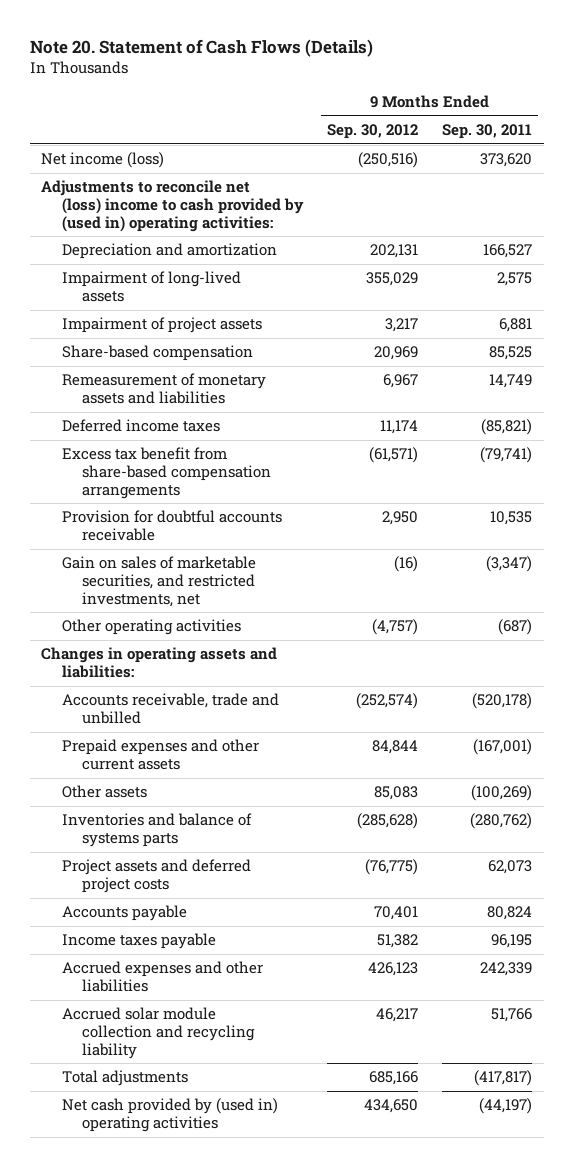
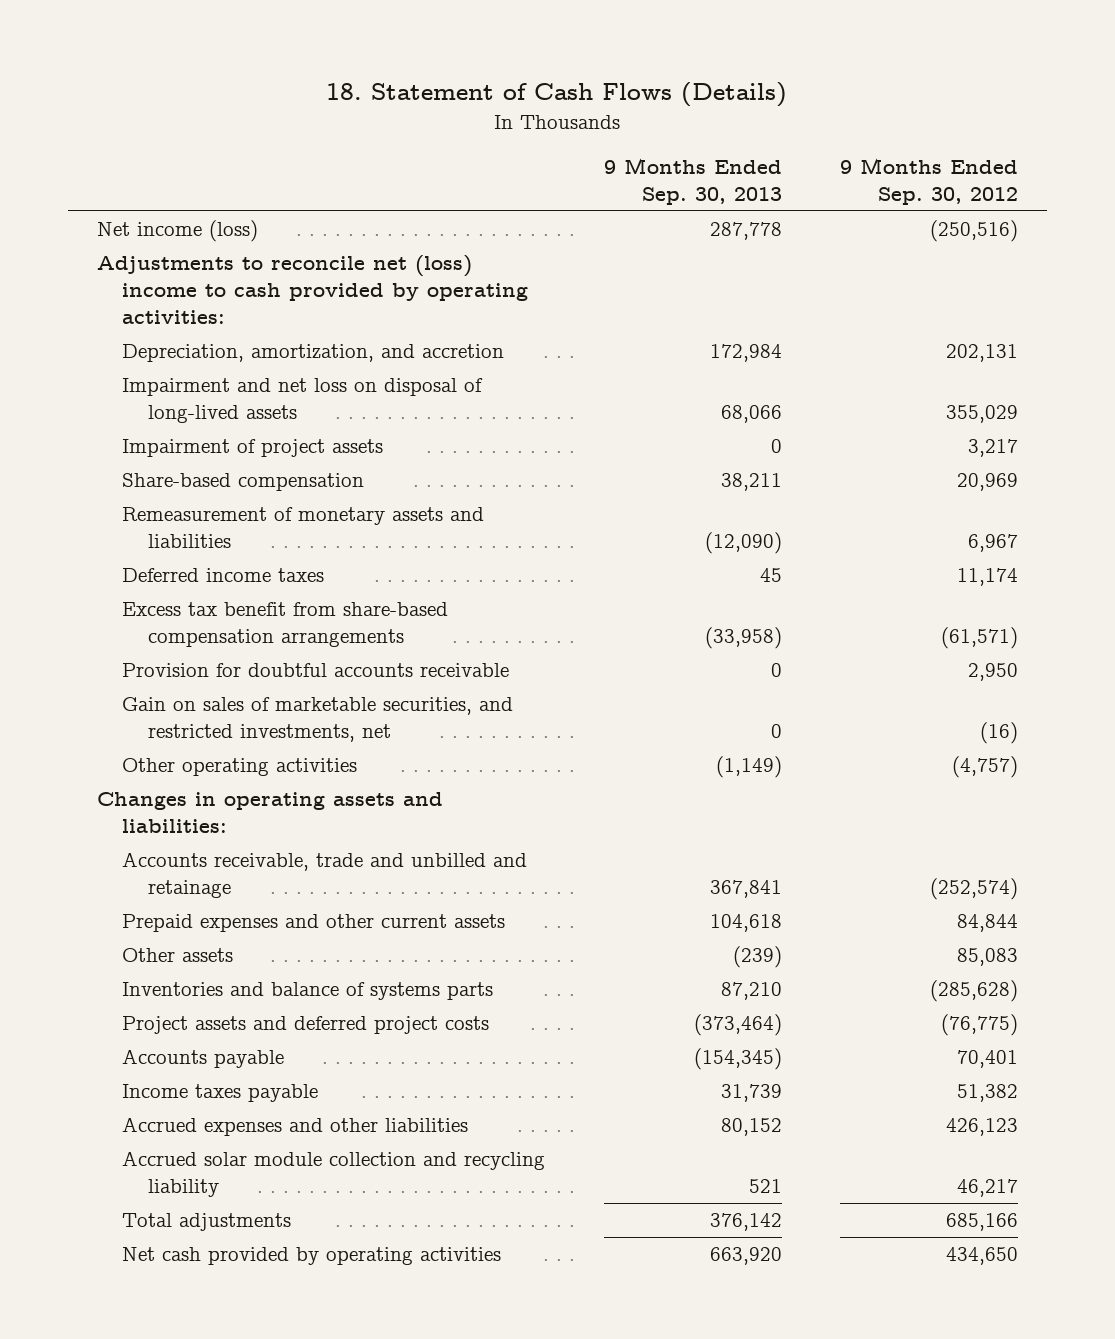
[29,38,373,57] Note 20. Statement of Cash Flows (Details) -> [326,82,788,108] 18. Statement of Cash Flows (Details)
[442,124,533,140] Sep. 30, 2011 -> none
none -> [603,158,782,205] 9 Months Ended Sep. 30, 2013
[41,180,304,232] Adjustments to reconcile net (loss) income to cash provided by (used in) operating activities: -> [96,255,529,325] Adjustments to reconcile net (loss) income to cash provided by operating activities:
[61,243,277,260] Depreciation and amortization -> [122,344,505,363] Depreciation, amortization, and accretion
[61,271,241,303] Impairment of long-lived assets -> [122,378,484,424] Impairment and net loss on disposal of long-lived assets
[61,693,279,725] Accounts receivable, trade and unbilled -> [122,852,528,899] Accounts receivable, trade and unbilled and retainage
[61,1098,278,1133] Net cash provided by (used in) operating activities -> [122,1247,502,1266] Net cash provided by operating activities

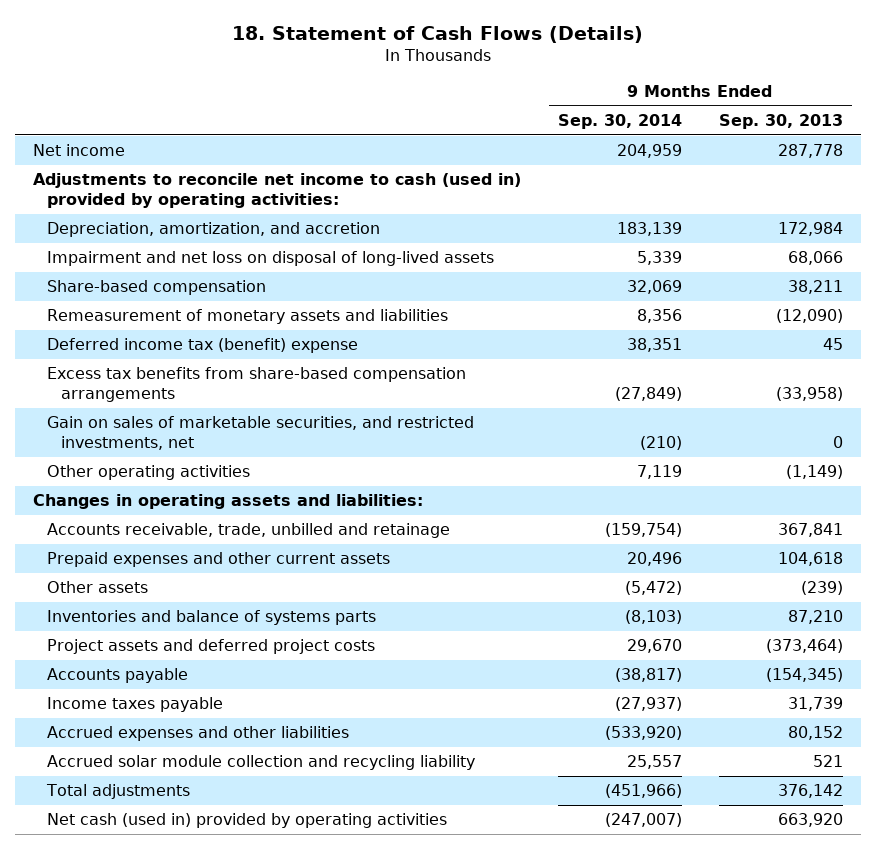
[839,158,1018,205] 9 Months Ended Sep. 30, 2012 -> none
none -> [558,114,683,130] Sep. 30, 2014
[96,220,258,243] Net income (loss) -> [33,144,126,157] Net income
[96,255,529,325] Adjustments to reconcile net (loss) income to cash provided by operating activities: -> [33,173,522,209] Adjustments to reconcile net income to cash (used in) provided by operating activities:
[122,439,384,458] Impairment of project assets -> none
[122,663,510,678] Provision for doubtful accounts receivable -> none
[122,568,325,583] Deferred income taxes -> [47,338,359,354] Deferred income tax (benefit) expense
[122,602,449,648] Excess tax benefit from share-based compensation arrangements -> [47,367,467,403] Excess tax benefits from share-based compensation arrangements
[122,852,528,899] Accounts receivable, trade and unbilled and retainage -> [47,523,451,539] Accounts receivable, trade, unbilled and retainage
[122,1247,502,1266] Net cash provided by operating activities -> [47,813,448,829] Net cash (used in) provided by operating activities

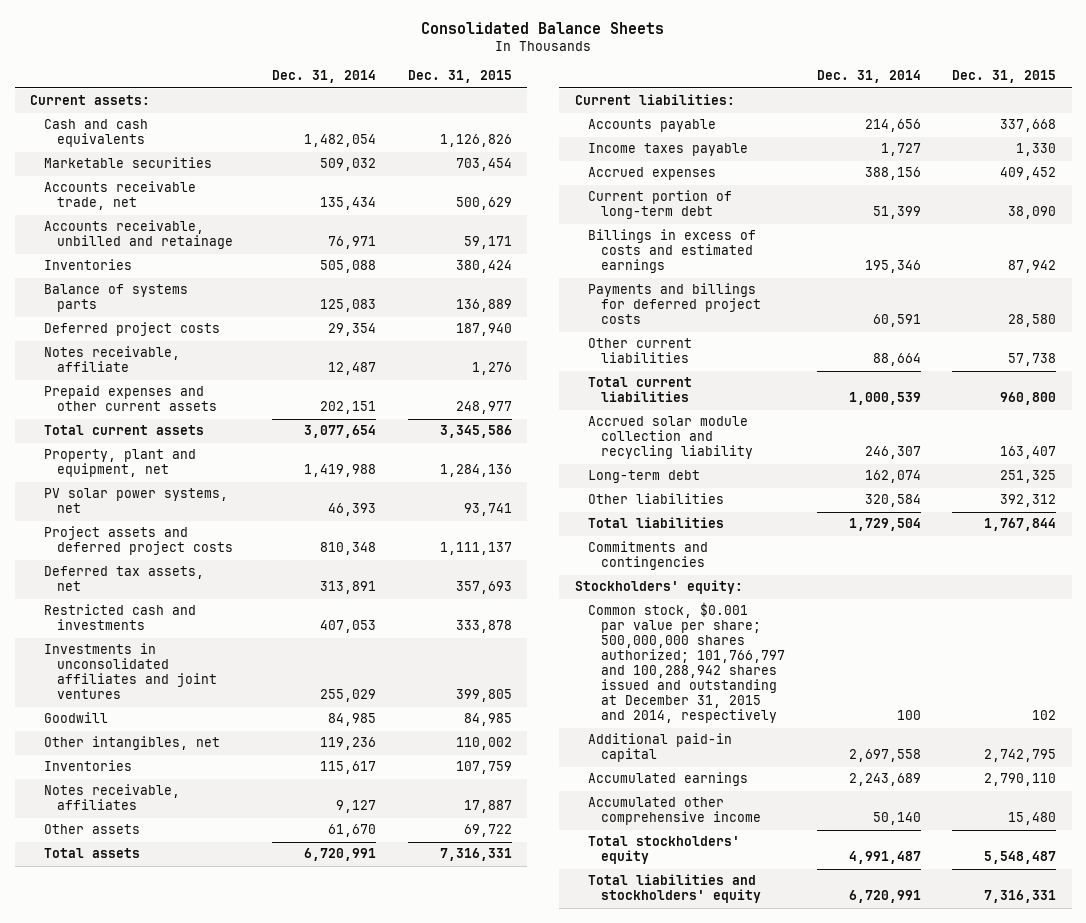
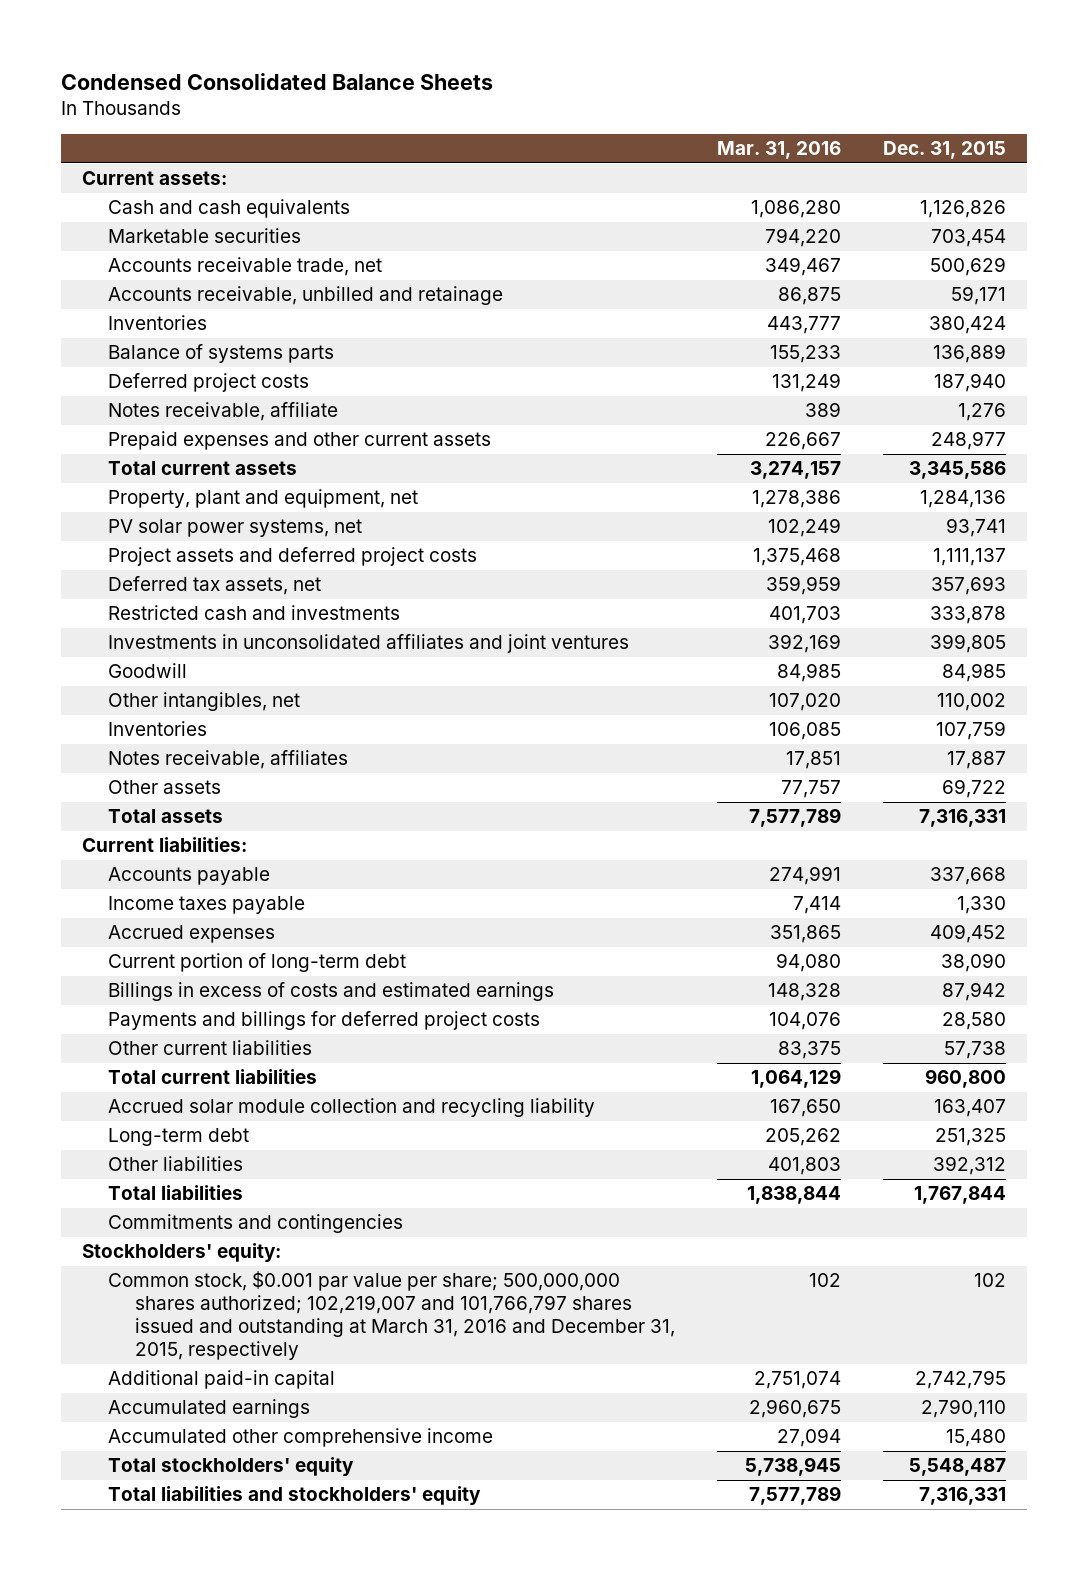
[421,22,665,35] Consolidated Balance Sheets -> [60,72,493,90] Condensed Consolidated Balance Sheets
[272,70,377,84] Dec. 31, 2014 -> none
none -> [716,141,841,160] Mar. 31, 2016
[587,602,786,724] Common stock, $0.001 par value per share; 500,000,000 shares authorized; 101,766,797 and 100,288,942 shares issued and outstanding at December 31, 2015 and 2014, respectively -> [108,1271,676,1361] Common stock, $0.001 par value per share; 500,000,000 shares authorized; 102,219,007 and 101,766,797 shares issued and outstanding at March 31, 2016 and December 31, 2015, respectively

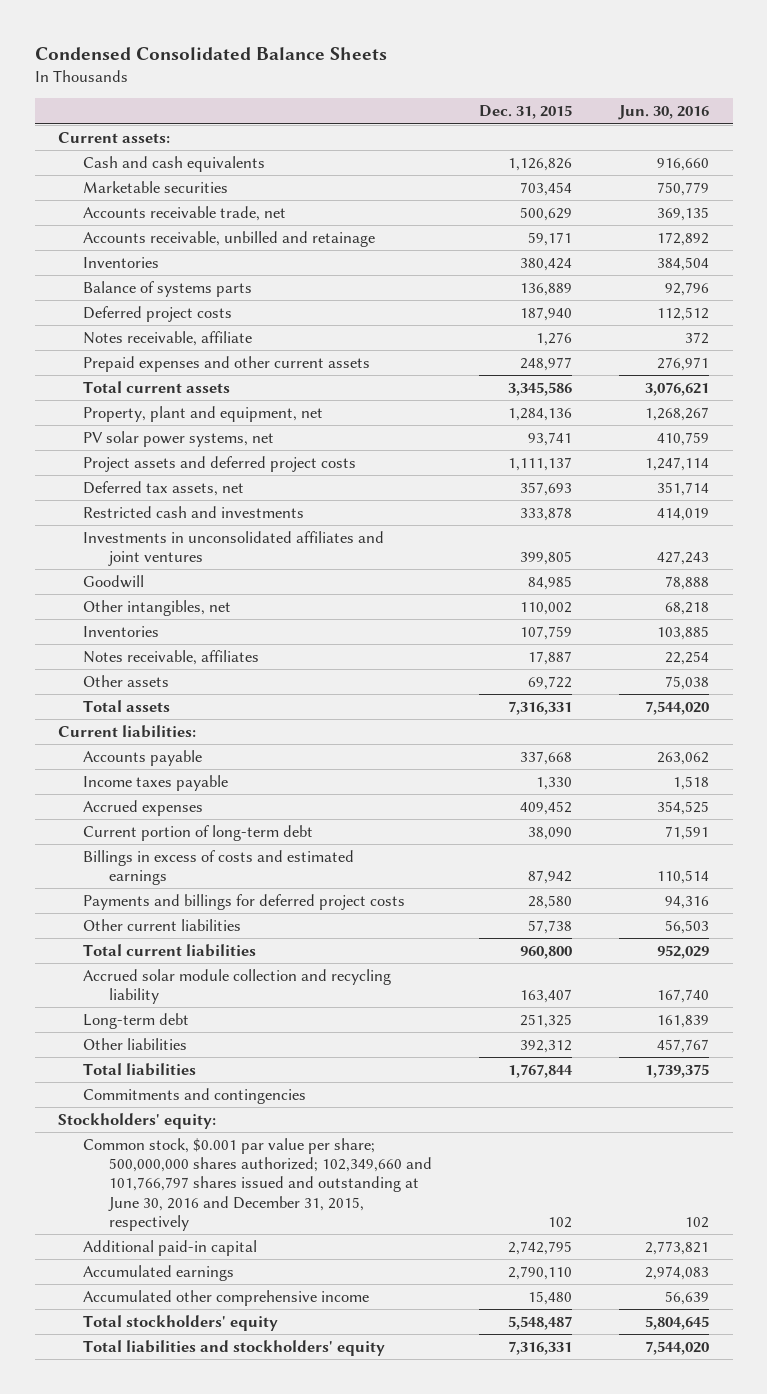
[716,141,841,160] Mar. 31, 2016 -> none
none -> [618,105,710,121] Jun. 30, 2016
[108,1271,676,1361] Common stock, $0.001 par value per share; 500,000,000 shares authorized; 102,219,007 and 101,766,797 shares issued and outstanding at March 31, 2016 and December 31, 2015, respectively -> [83,1137,432,1231] Common stock, $0.001 par value per share; 500,000,000 shares authorized; 102,349,660 and 101,766,797 shares issued and outstanding at June 30, 2016 and December 31, 2015, respectively

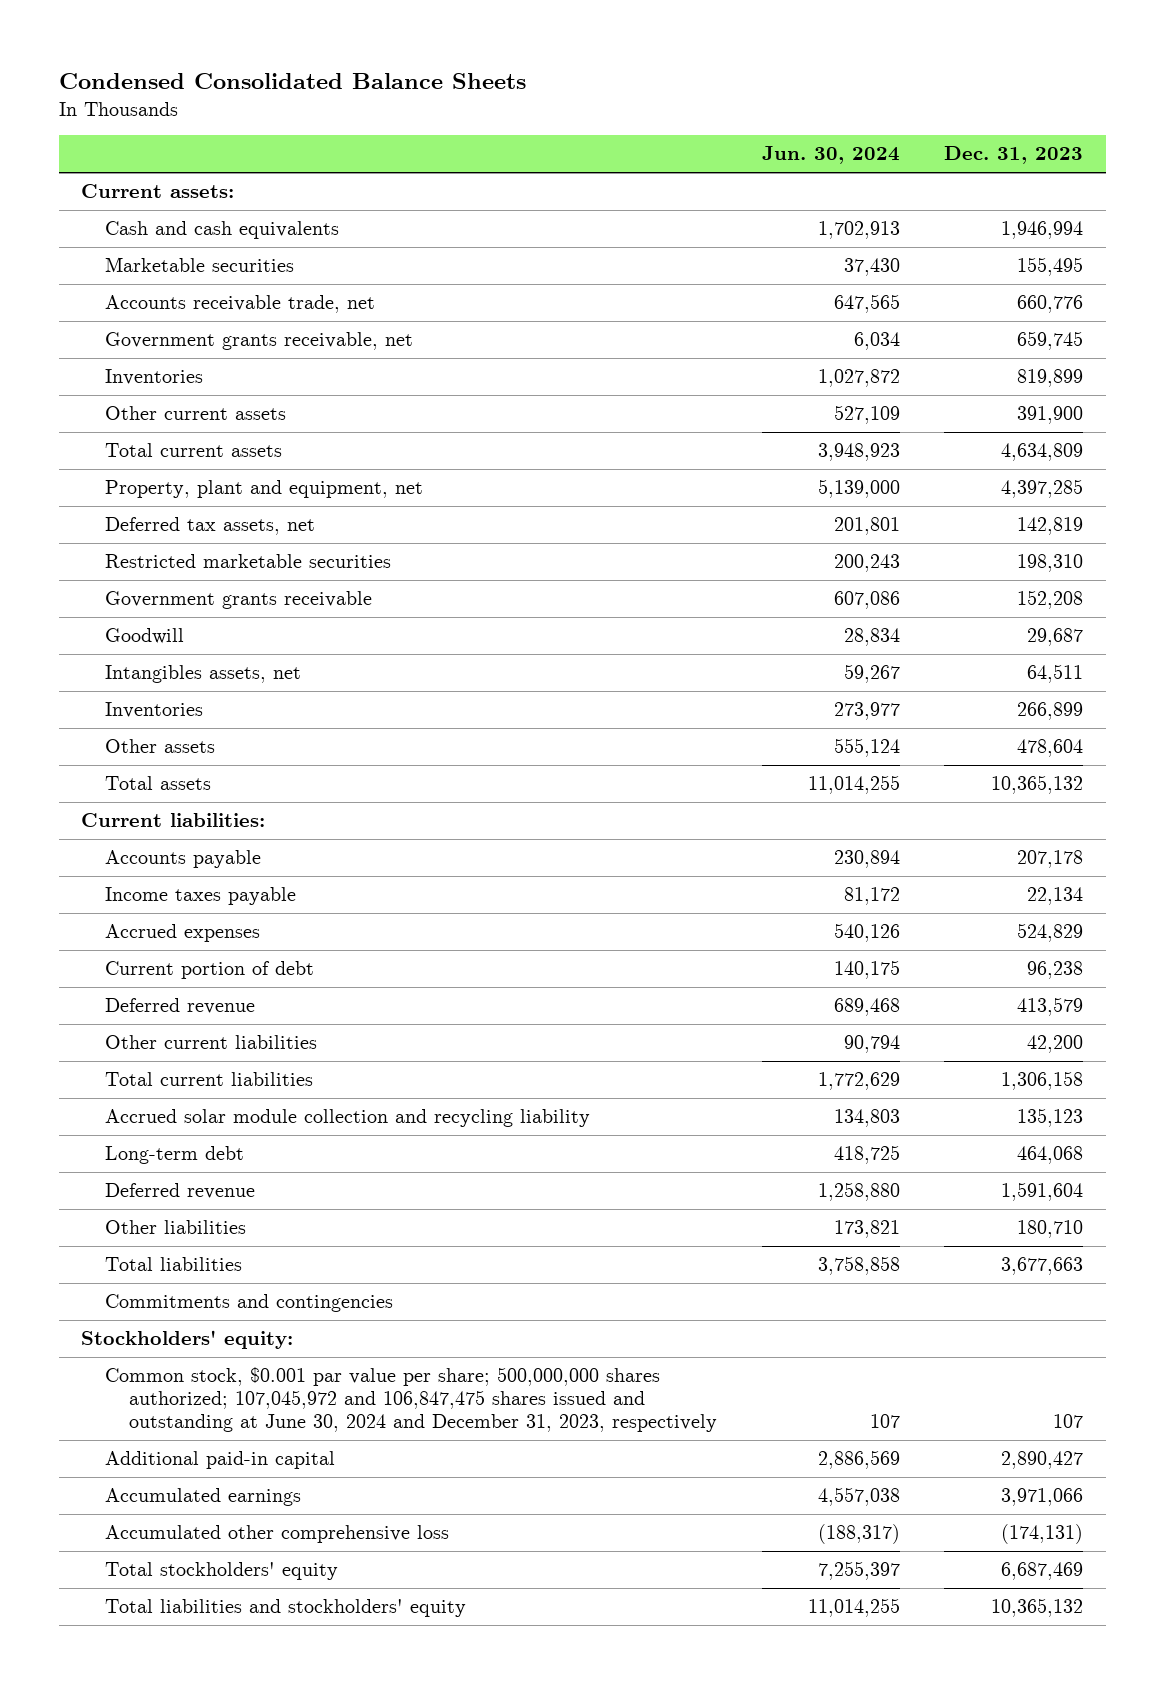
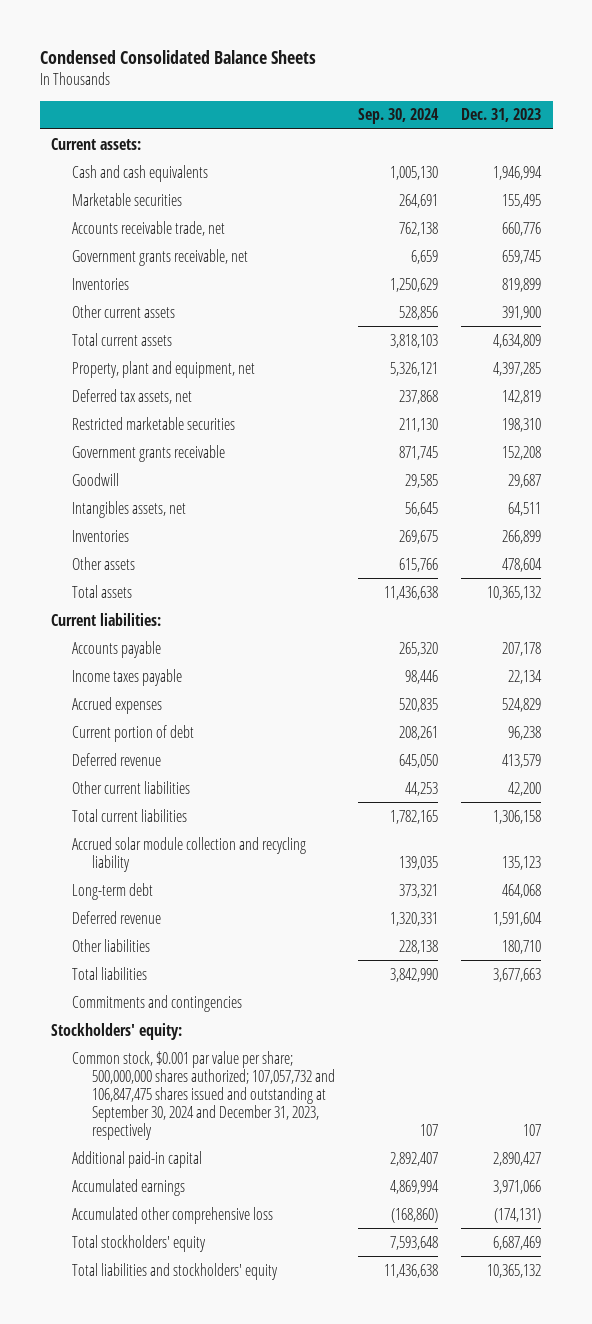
[761,146,900,165] Jun. 30, 2024 -> none
none -> [358,108,440,125] Sep. 30, 2024
[105,1367,717,1433] Common stock, $0.001 par value per share; 500,000,000 shares authorized; 107,045,972 and 106,847,475 shares issued and outstanding at June 30, 2024 and December 31, 2023, respectively -> [71,1050,336,1140] Common stock, $0.001 par value per share; 500,000,000 shares authorized; 107,057,732 and 106,847,475 shares issued and outstanding at September 30, 2024 and December 31, 2023, respectively

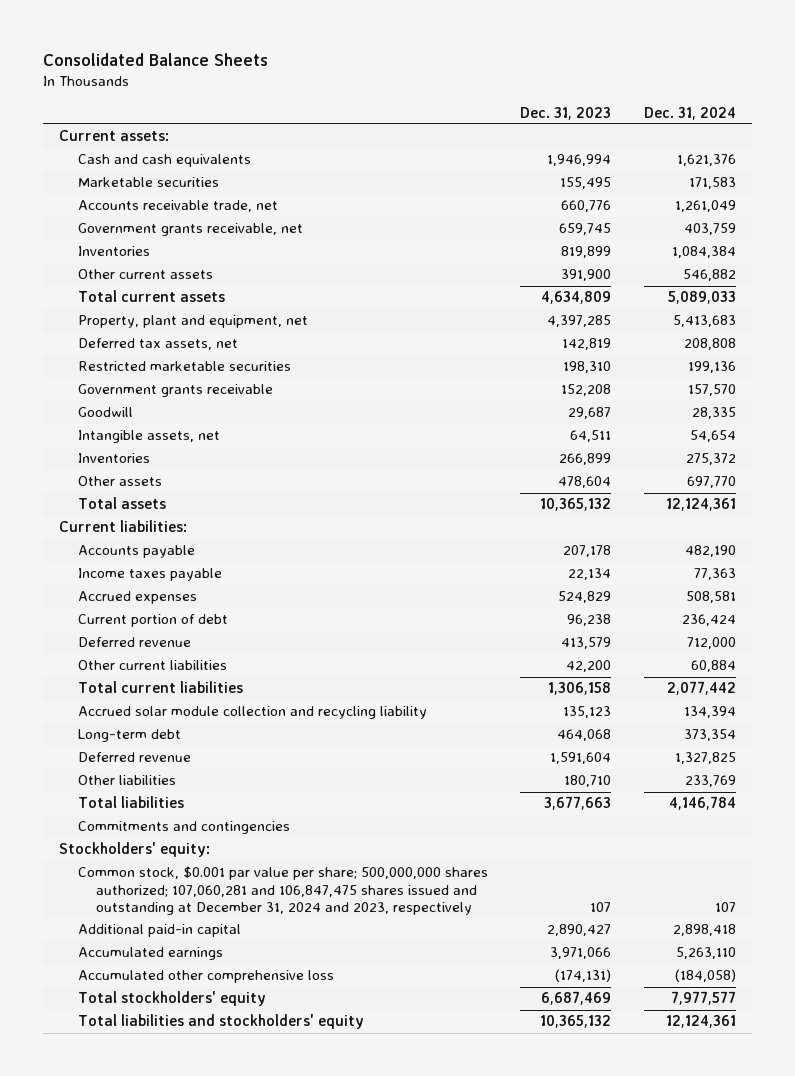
[39,49,316,64] Condensed Consolidated Balance Sheets -> [43,53,269,67] Consolidated Balance Sheets
[358,108,440,125] Sep. 30, 2024 -> none
none -> [643,106,736,120] Dec. 31, 2024
[71,500,186,518] Intangibles assets, net -> [77,430,220,444] Intangible assets, net
[71,1050,336,1140] Common stock, $0.001 par value per share; 500,000,000 shares authorized; 107,057,732 and 106,847,475 shares issued and outstanding at September 30, 2024 and December 31, 2023, respectively -> [77,866,488,915] Common stock, $0.001 par value per share; 500,000,000 shares authorized; 107,060,281 and 106,847,475 shares issued and outstanding at December 31, 2024 and 2023, respectively

